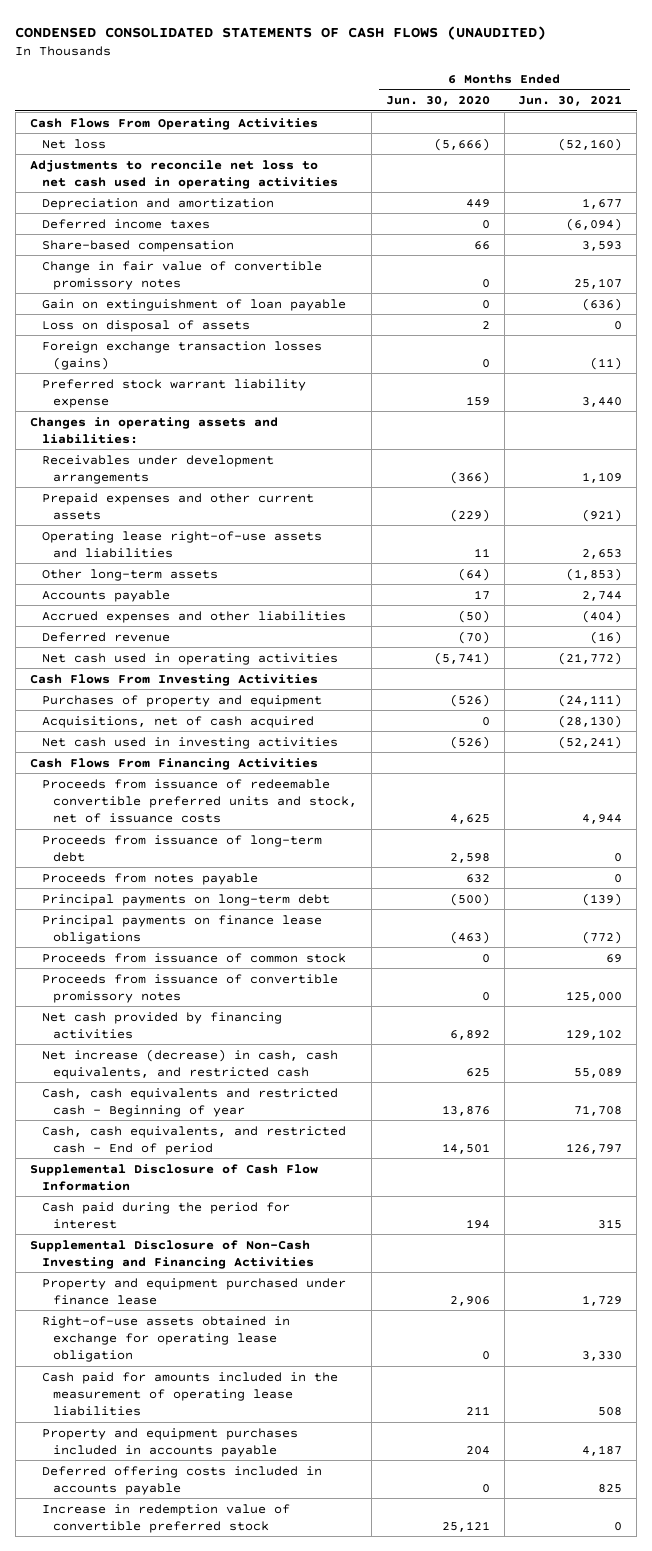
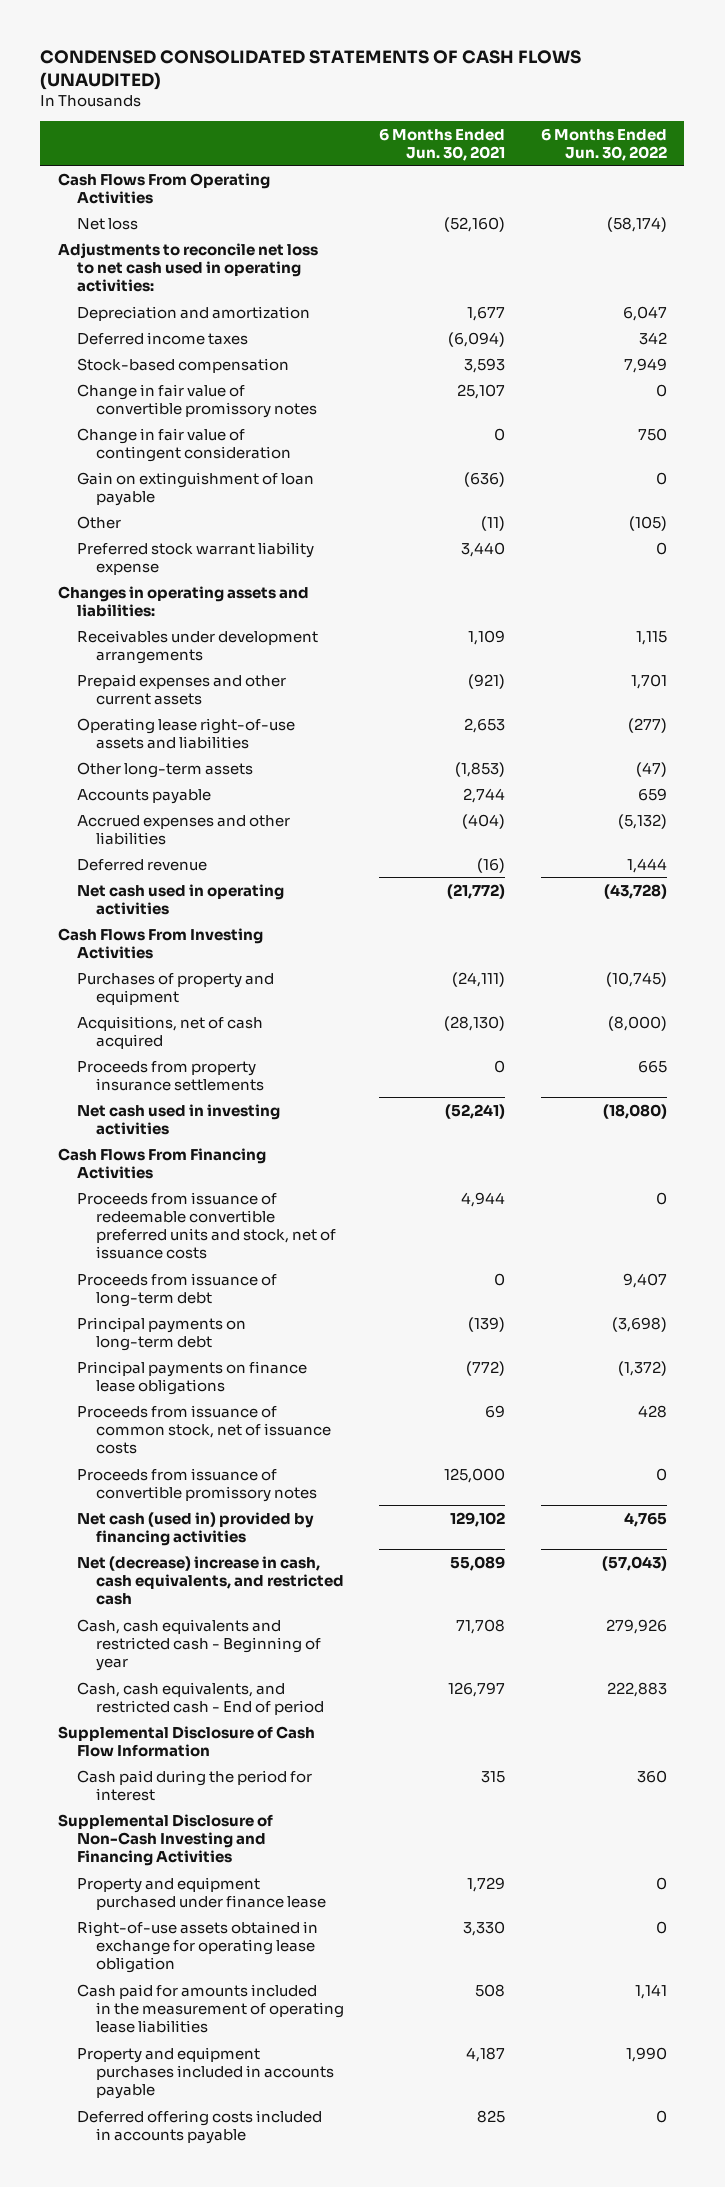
[385,96,490,107] Jun. 30, 2020 -> none
none -> [540,127,667,161] 6 Months Ended Jun. 30, 2022
[29,159,338,189] Adjustments to reconcile net loss to net cash used in operating activities -> [58,242,319,293] Adjustments to reconcile net loss to net cash used in operating activities:
[41,239,234,252] Share-based compensation -> [76,357,289,373] Stock-based compensation
none -> [76,427,291,462] Change in fair value of contingent consideration
[41,319,250,332] Loss on disposal of assets -> none
[41,340,322,370] Foreign exchange transaction losses (gains) -> none
none -> [76,515,121,529] Other
none -> [76,1060,264,1091] Proceeds from property insurance settlements
[41,872,258,885] Proceeds from notes payable -> none
[41,952,346,963] Proceeds from issuance of common stock -> [76,1404,331,1455] Proceeds from issuance of common stock, net of issuance costs
[41,1011,282,1039] Net cash provided by financing activities -> [76,1511,314,1546] Net cash (used in) provided by financing activities
[41,1048,338,1079] Net increase (decrease) in cash, cash equivalents, and restricted cash -> [76,1555,344,1606] Net (decrease) increase in cash, cash equivalents, and restricted cash
[41,1503,290,1533] Increase in redemption value of convertible preferred stock -> none

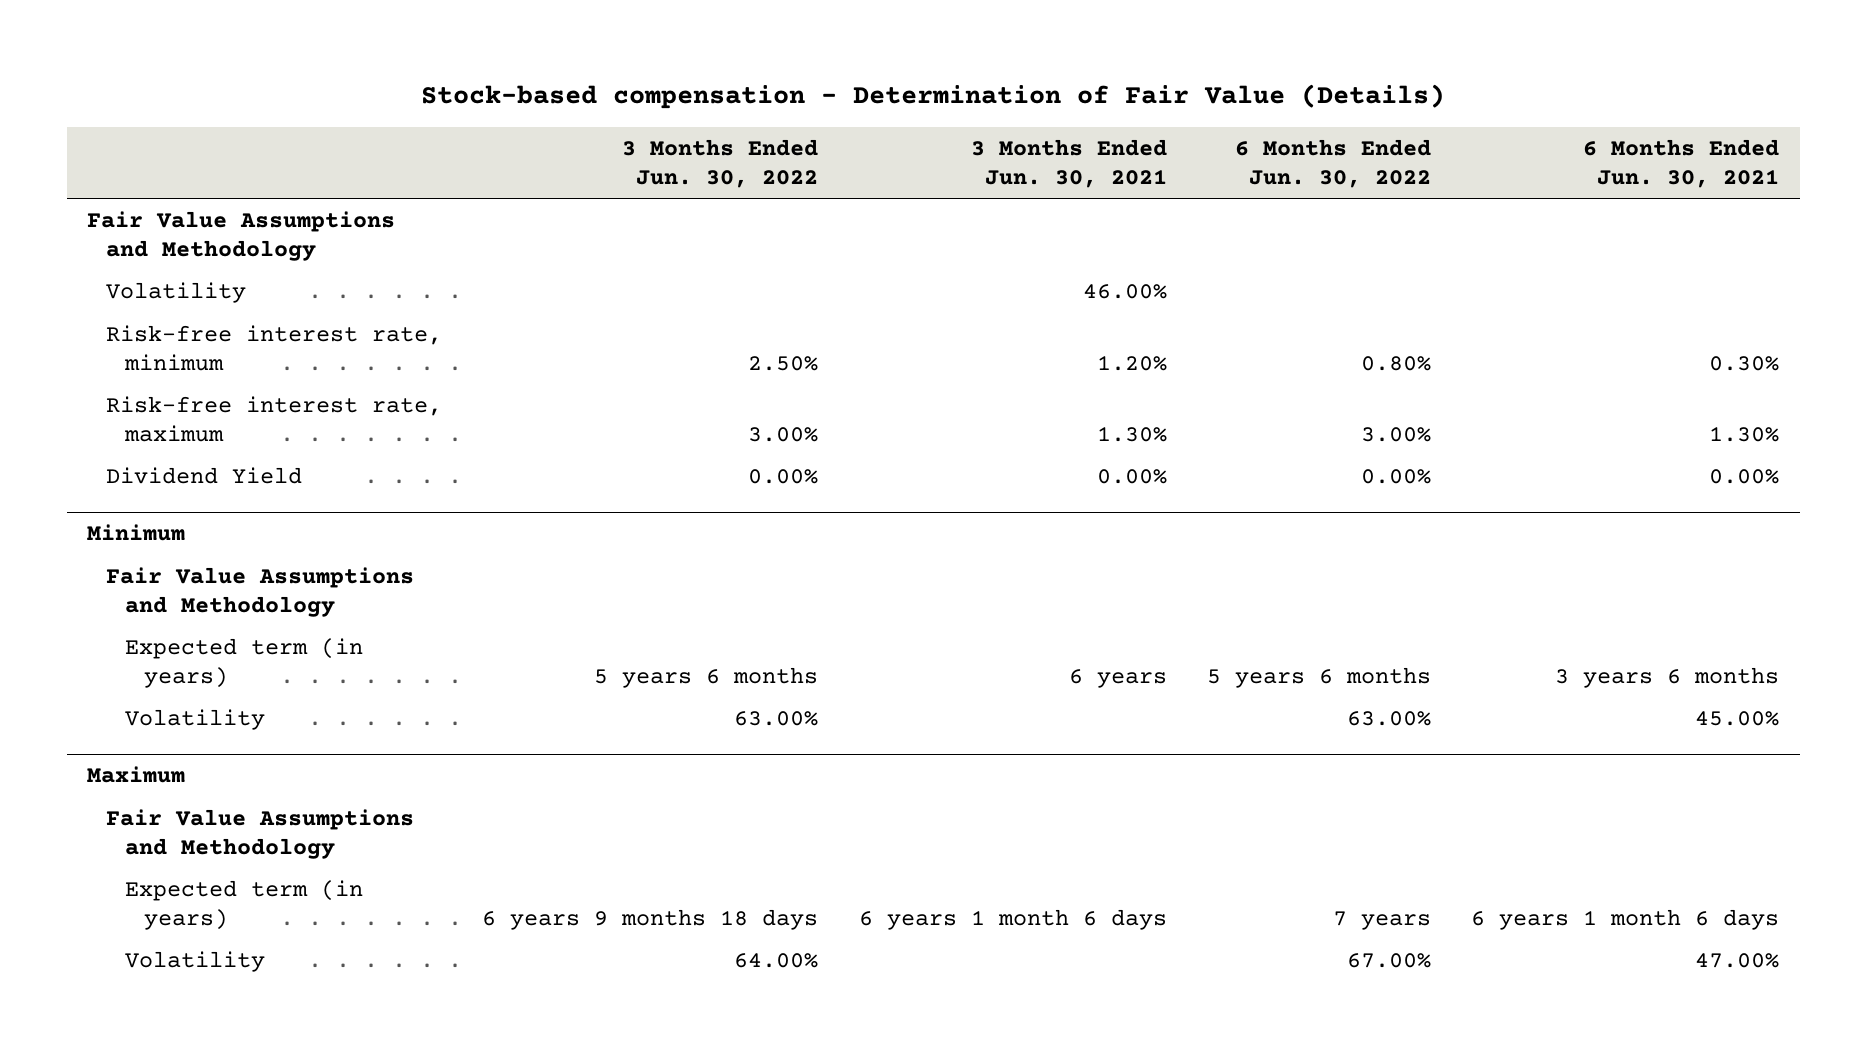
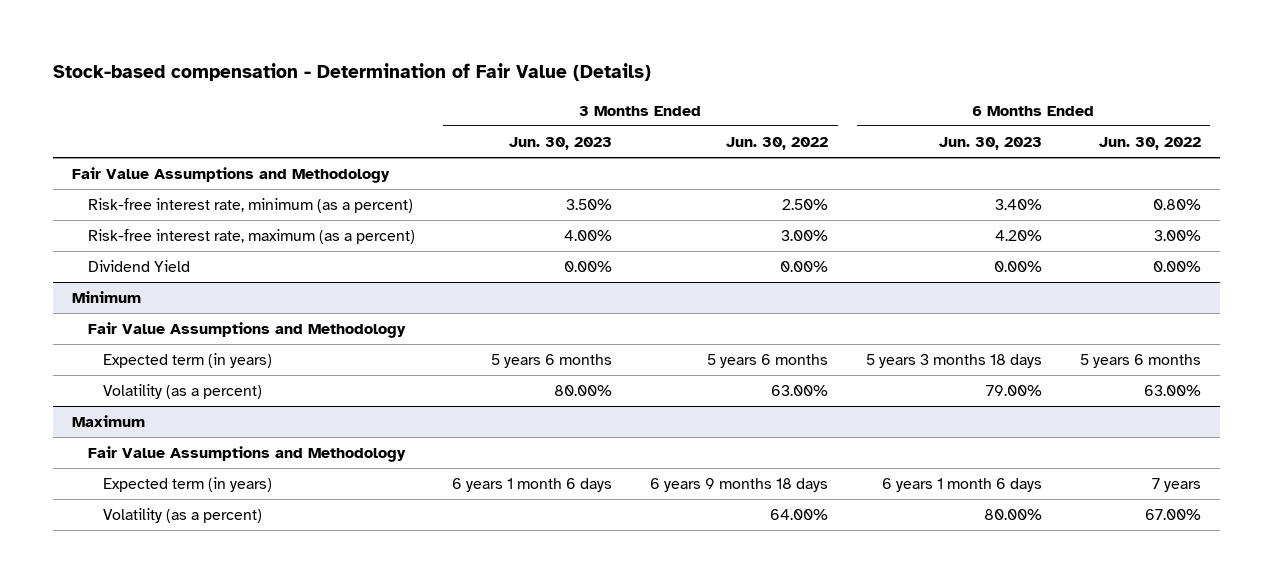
[970,139,1167,188] 3 Months Ended Jun. 30, 2021 -> none
[1583,139,1780,188] 6 Months Ended Jun. 30, 2021 -> none
none -> [509,136,613,150] Jun. 30, 2023
none -> [938,136,1042,150] Jun. 30, 2023
[106,282,247,304] Volatility -> none
[106,325,443,371] Risk-free interest rate, minimum -> [87,198,413,214] Risk-free interest rate, minimum (as a percent)
[106,396,443,442] Risk-free interest rate, maximum -> [87,229,415,245] Risk-free interest rate, maximum (as a percent)
[124,709,265,731] Volatility -> [103,384,263,400] Volatility (as a percent)
[124,951,265,973] Volatility -> [103,508,263,524] Volatility (as a percent)

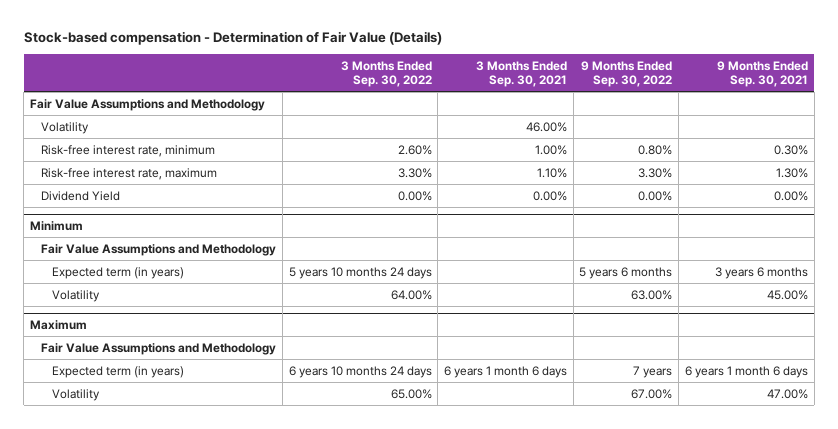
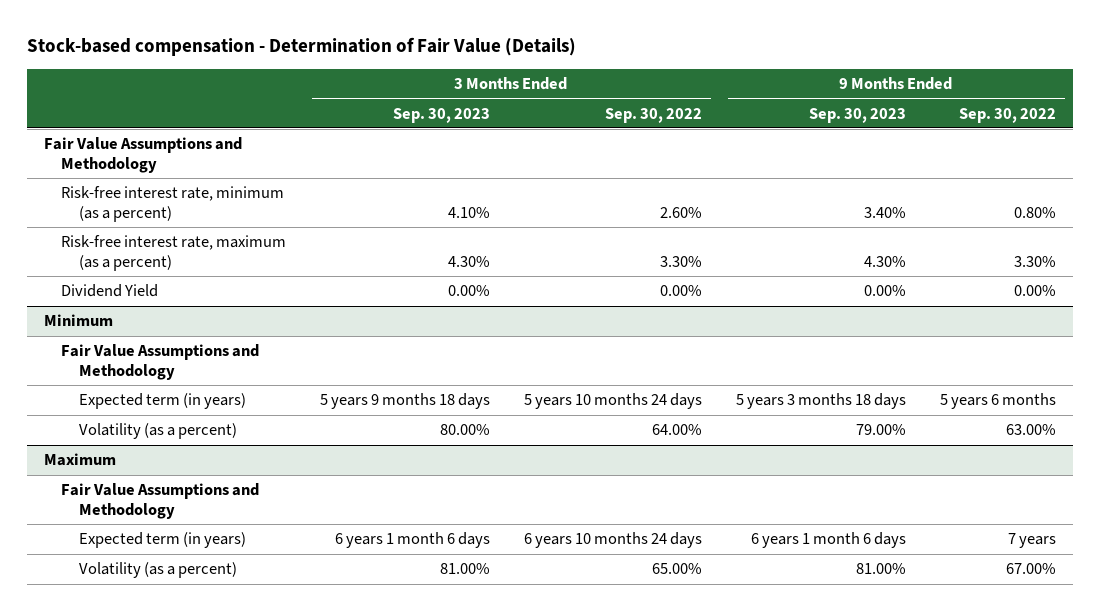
[475,60,567,88] 3 Months Ended Sep. 30, 2021 -> none
[716,60,808,88] 9 Months Ended Sep. 30, 2021 -> none
none -> [393,107,491,123] Sep. 30, 2023
none -> [809,107,907,123] Sep. 30, 2023
[41,121,90,134] Volatility -> none
[41,144,216,157] Risk-free interest rate, minimum -> [61,186,285,222] Risk-free interest rate, minimum (as a percent)
[41,167,218,180] Risk-free interest rate, maximum -> [61,235,287,271] Risk-free interest rate, maximum (as a percent)
[51,289,100,302] Volatility -> [78,423,237,440] Volatility (as a percent)
[51,388,100,401] Volatility -> [78,562,237,579] Volatility (as a percent)

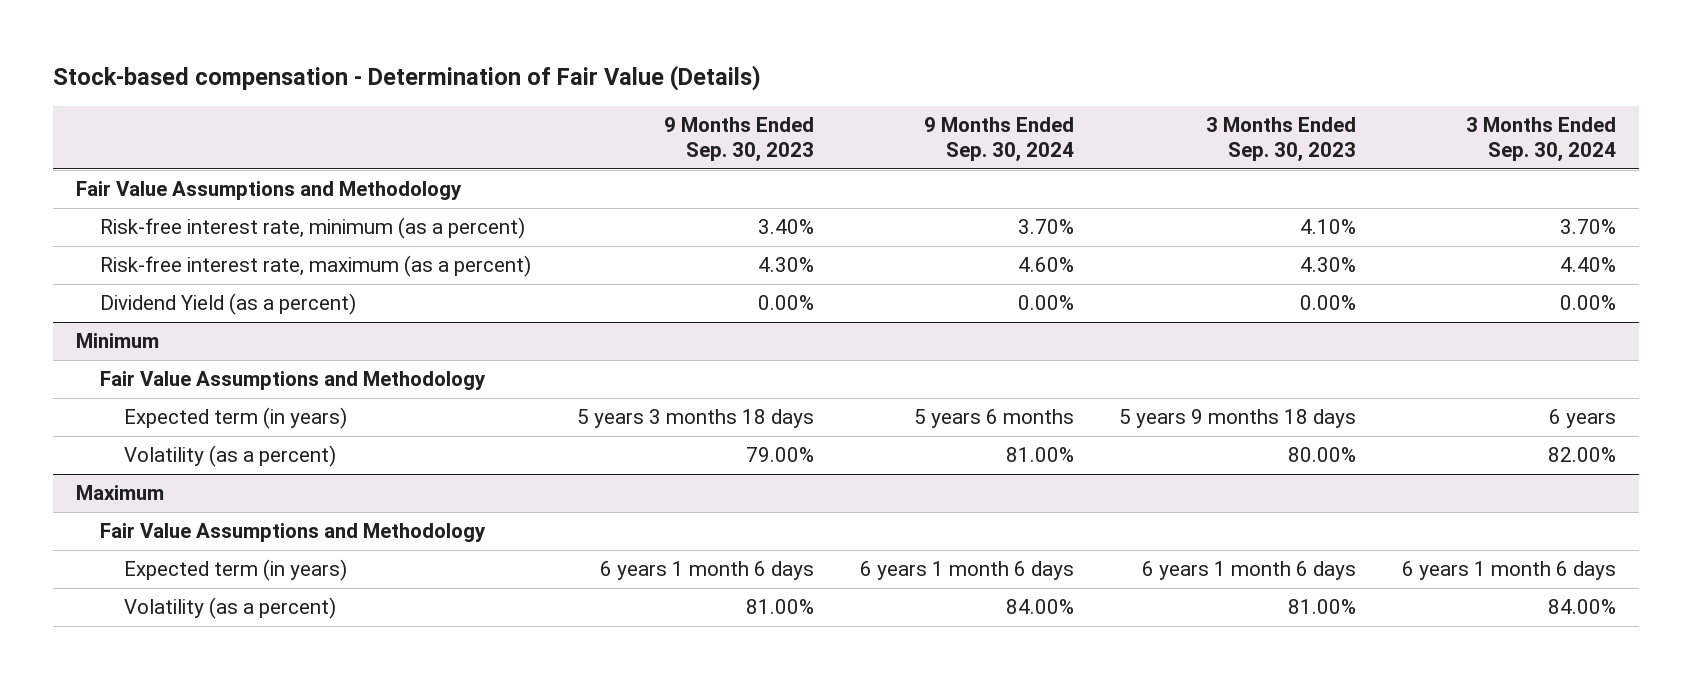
[605,107,703,123] Sep. 30, 2022 -> none
[959,107,1057,123] Sep. 30, 2022 -> none
none -> [923,117,1074,163] 9 Months Ended Sep. 30, 2024
none -> [1466,117,1617,163] 3 Months Ended Sep. 30, 2024
[61,284,159,298] Dividend Yield -> [100,293,357,316] Dividend Yield (as a percent)

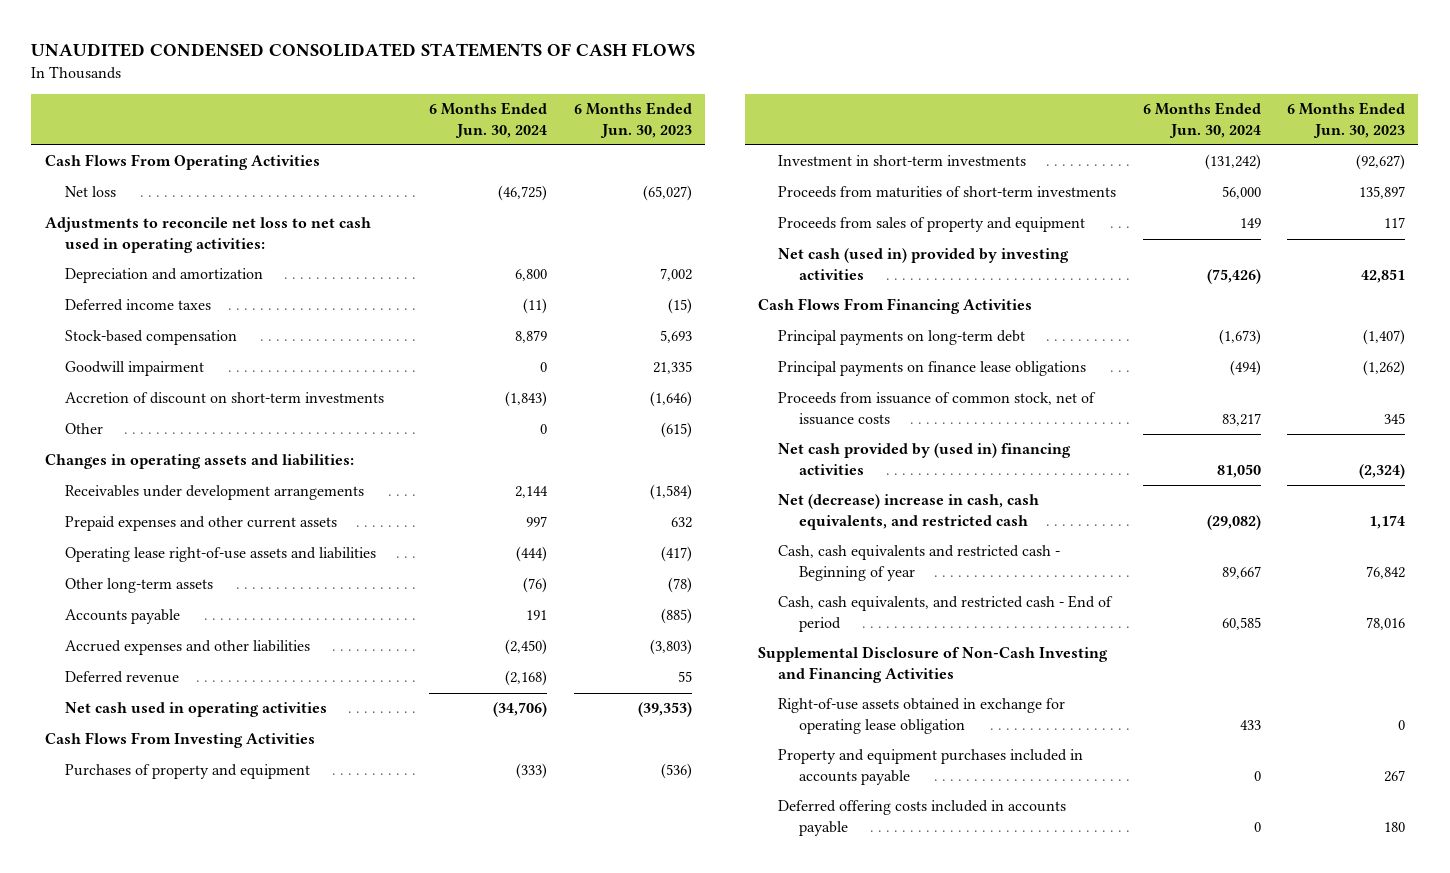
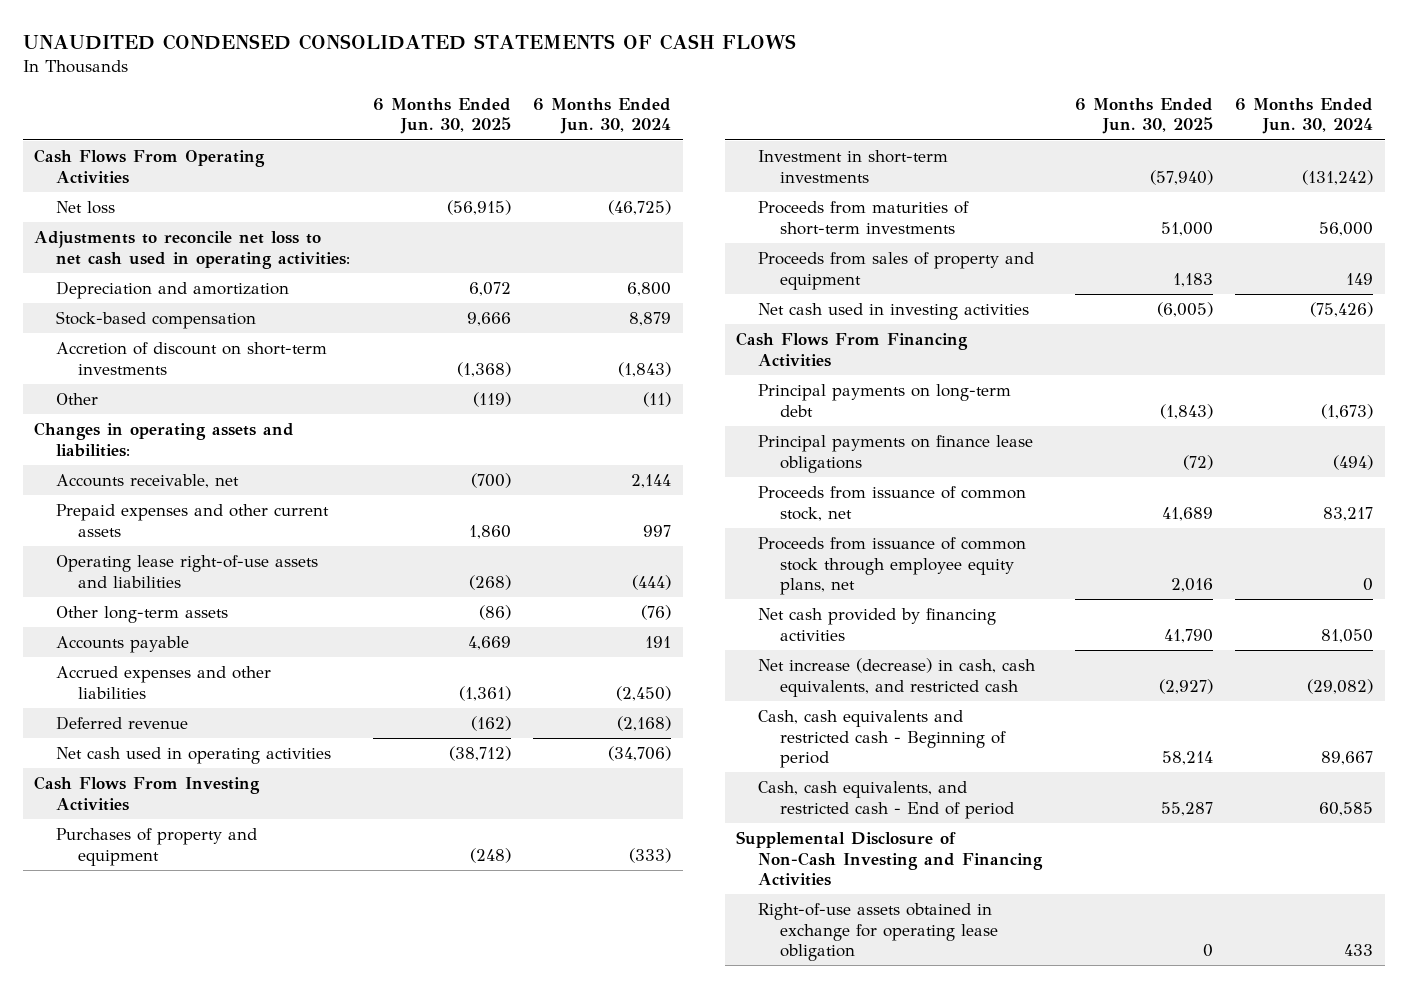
[573,102,692,138] 6 Months Ended Jun. 30, 2023 -> none
none -> [372,97,511,135] 6 Months Ended Jun. 30, 2025
[64,299,211,312] Deferred income taxes -> none
[64,361,204,377] Goodwill impairment -> none
[540,424,548,435] 0 -> [643,392,672,408] (11)
[64,485,364,501] Receivables under development arrangements -> [55,474,239,489] Accounts receivable, net
[778,248,1070,281] Net cash (used in) provided by investing activities -> [757,303,1029,321] Net cash used in investing activities
[778,392,1097,426] Proceeds from issuance of common stock, net of issuance costs -> [757,486,1026,521] Proceeds from issuance of common stock, net
none -> [757,537,1026,596] Proceeds from issuance of common stock through employee equity plans, net
[778,443,1072,476] Net cash provided by (used in) financing activities -> [757,608,996,641] Net cash provided by financing activities
[778,494,1040,531] Net (decrease) increase in cash, cash equivalents, and restricted cash -> [757,658,1035,697] Net increase (decrease) in cash, cash equivalents, and restricted cash
[778,545,1061,582] Cash, cash equivalents and restricted cash - Beginning of year -> [757,710,1006,769] Cash, cash equivalents and restricted cash - Beginning of period
[778,749,1084,786] Property and equipment purchases included in accounts payable -> none
[778,800,1067,837] Deferred offering costs included in accounts payable -> none

